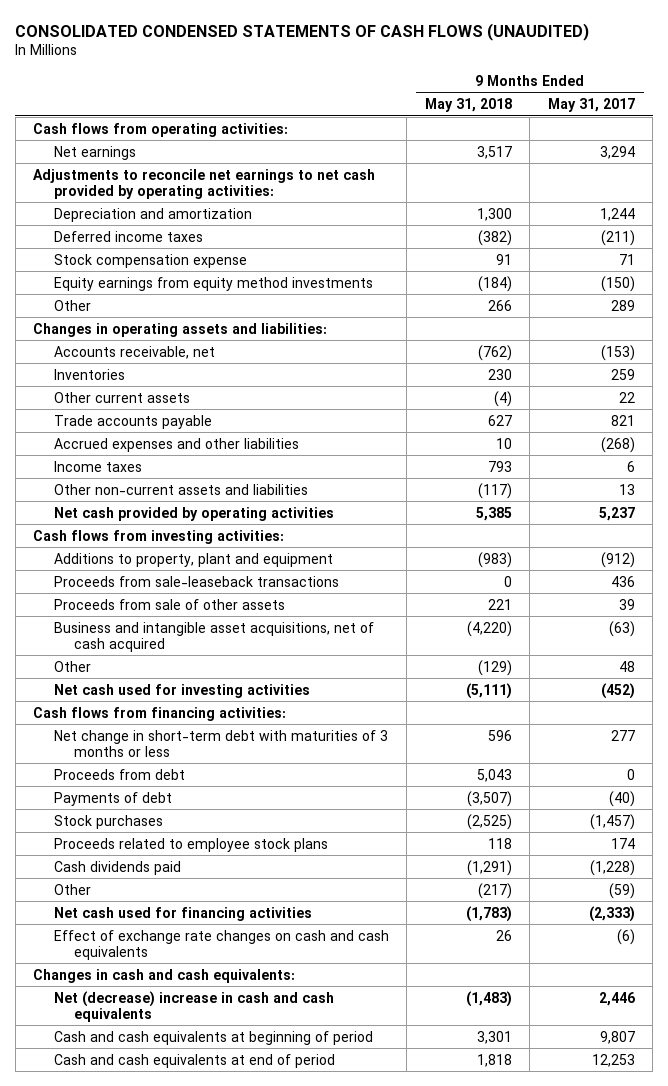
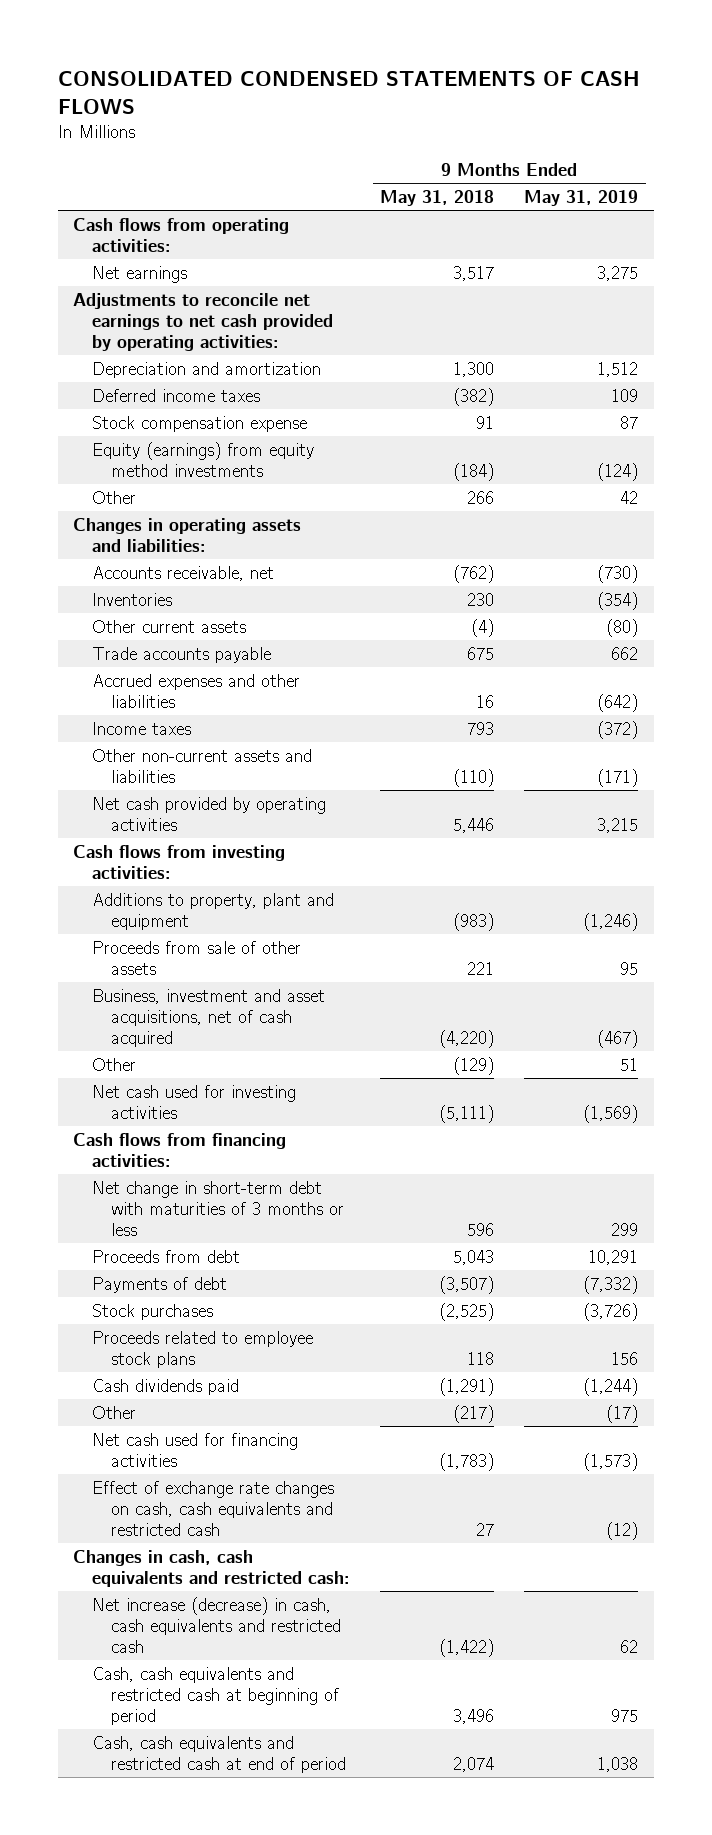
[15,22,590,41] CONSOLIDATED CONDENSED STATEMENTS OF CASH FLOWS (UNAUDITED) -> [57,70,640,114] CONSOLIDATED CONDENSED STATEMENTS OF CASH FLOWS
[547,98,635,113] May 31, 2017 -> none
none -> [524,189,639,206] May 31, 2019
[53,276,373,291] Equity earnings from equity method investments -> [91,441,314,477] Equity (earnings) from equity method investments
[487,414,512,426] 627 -> [467,646,495,660] 675
[495,437,512,449] 10 -> [476,694,495,708] 16
[477,482,512,499] (117) -> [453,768,495,787] (110)
[475,506,512,521] 5,385 -> [453,817,495,833] 5,446
[53,575,339,587] Proceeds from sale-leaseback transactions -> none
[53,621,374,652] Business and intangible asset acquisitions, net of cash acquired -> [91,988,325,1047] Business, investment and asset acquisitions, net of cash acquired
[53,929,389,960] Effect of exchange rate changes on cash and cash equivalents -> [91,1480,334,1536] Effect of exchange rate changes on cash, cash equivalents and restricted cash
[495,929,512,941] 26 -> [476,1522,495,1536] 27
[33,968,296,983] Changes in cash and cash equivalents: -> [73,1549,350,1587] Changes in cash, cash equivalents and restricted cash:
[53,990,334,1022] Net (decrease) increase in cash and cash equivalents -> [91,1596,341,1653] Net increase (decrease) in cash, cash equivalents and restricted cash
[465,990,512,1007] (1,483) -> [439,1638,495,1657] (1,422)
[53,1030,373,1045] Cash and cash equivalents at beginning of period -> [91,1666,339,1725] Cash, cash equivalents and restricted cash at beginning of period
[476,1030,512,1044] 3,301 -> [453,1708,495,1724] 3,496
[53,1053,335,1068] Cash and cash equivalents at end of period -> [91,1735,346,1773] Cash, cash equivalents and restricted cash at end of period
[476,1053,512,1067] 1,818 -> [453,1756,495,1772] 2,074

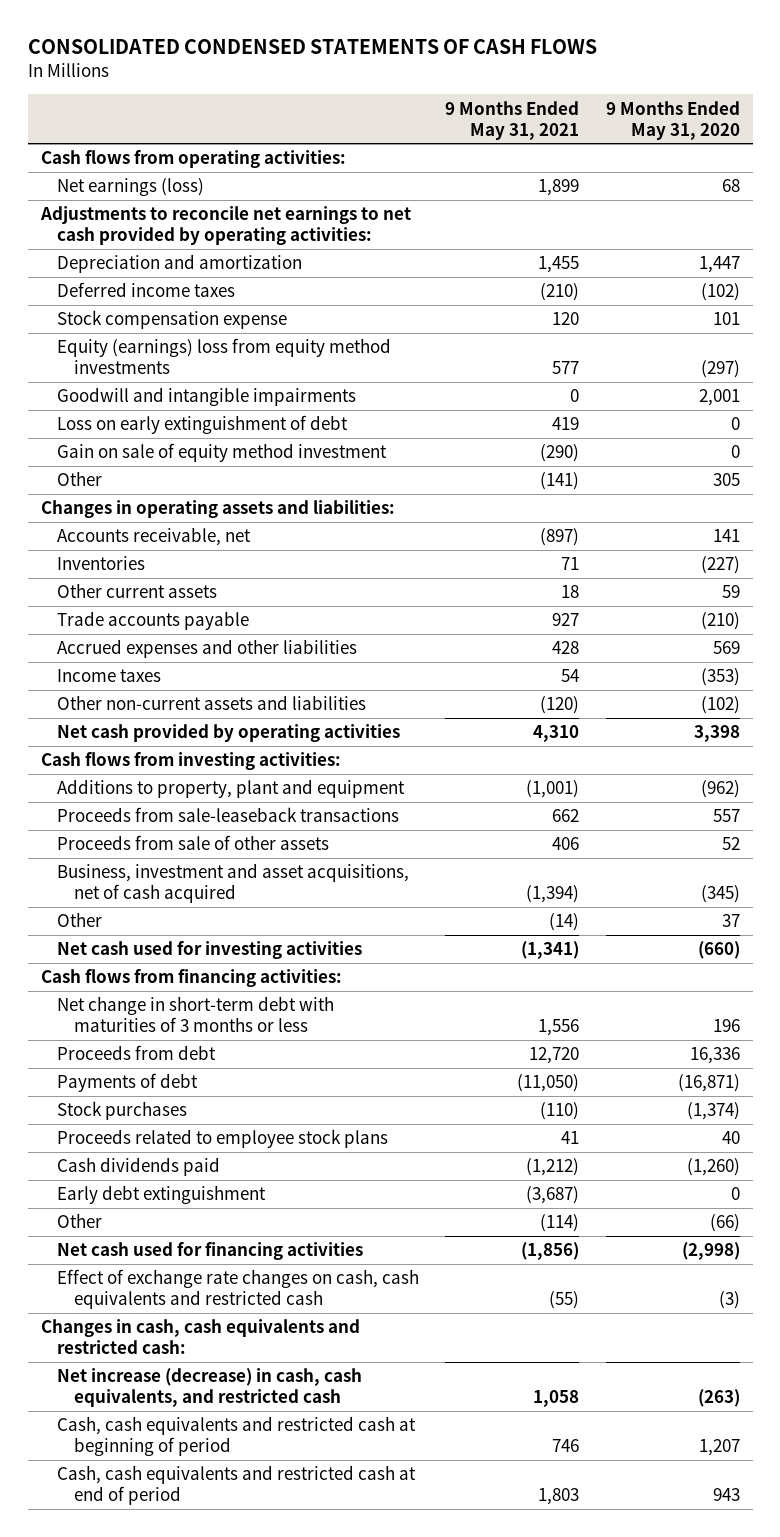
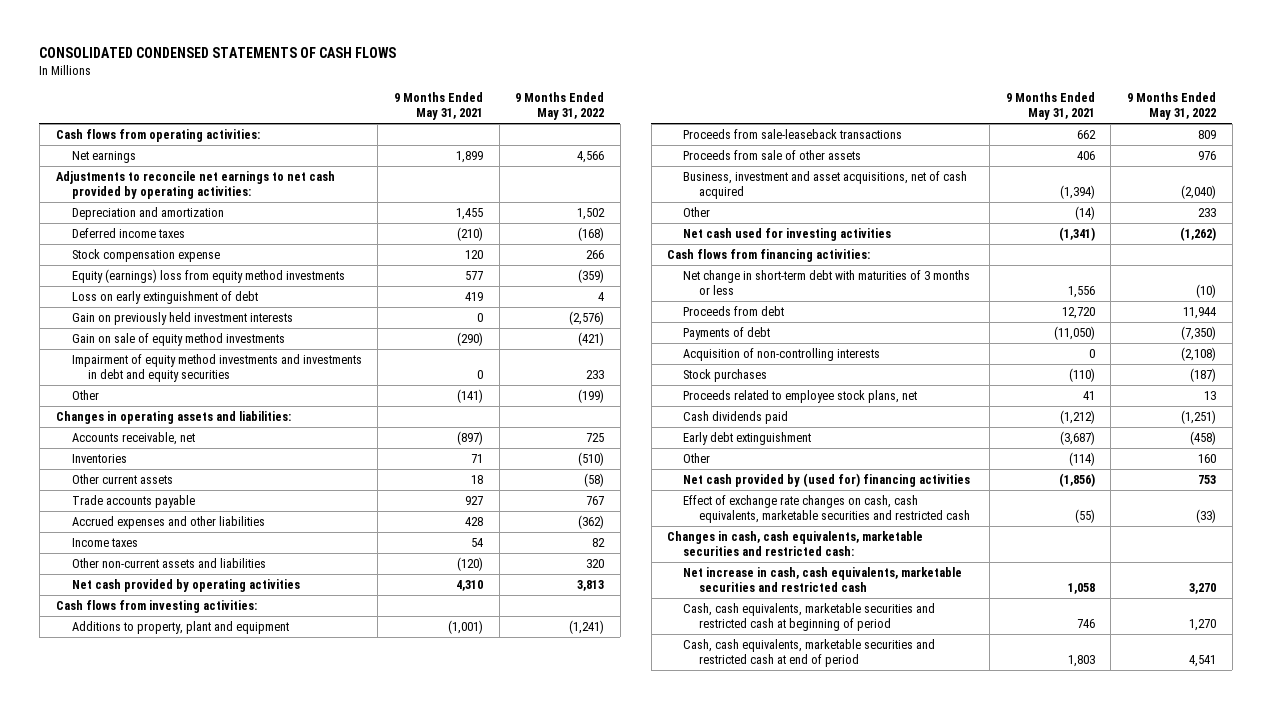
[605,100,740,140] 9 Months Ended May 31, 2020 -> none
none -> [515,92,605,121] 9 Months Ended May 31, 2022
[57,178,205,197] Net earnings (loss) -> [71,150,136,163] Net earnings
[57,387,357,407] Goodwill and intangible impairments -> none
none -> [71,311,293,325] Gain on previously held investment interests
[57,443,388,463] Gain on sale of equity method investment -> [71,332,285,346] Gain on sale of equity method investments
none -> [71,353,362,382] Impairment of equity method investments and investments in debt and equity securities
none -> [683,347,881,361] Acquisition of non-controlling interests
[57,1129,389,1149] Proceeds related to employee stock plans -> [683,389,918,403] Proceeds related to employee stock plans, net
[57,1242,364,1261] Net cash used for financing activities -> [683,472,971,487] Net cash provided by (used for) financing activities
[57,1269,420,1310] Effect of exchange rate changes on cash, cash equivalents and restricted cash -> [683,494,971,523] Effect of exchange rate changes on cash, cash equivalents, marketable securities and restricted cash
[40,1319,360,1355] Changes in cash, cash equivalents and restricted cash: -> [667,530,924,556] Changes in cash, cash equivalents, marketable securities and restricted cash:
[57,1368,363,1408] Net increase (decrease) in cash, cash equivalents, and restricted cash -> [683,566,963,592] Net increase in cash, cash equivalents, marketable securities and restricted cash
[57,1416,417,1457] Cash, cash equivalents and restricted cash at beginning of period -> [683,602,936,631] Cash, cash equivalents, marketable securities and restricted cash at beginning of period
[57,1465,417,1506] Cash, cash equivalents and restricted cash at end of period -> [683,638,936,667] Cash, cash equivalents, marketable securities and restricted cash at end of period

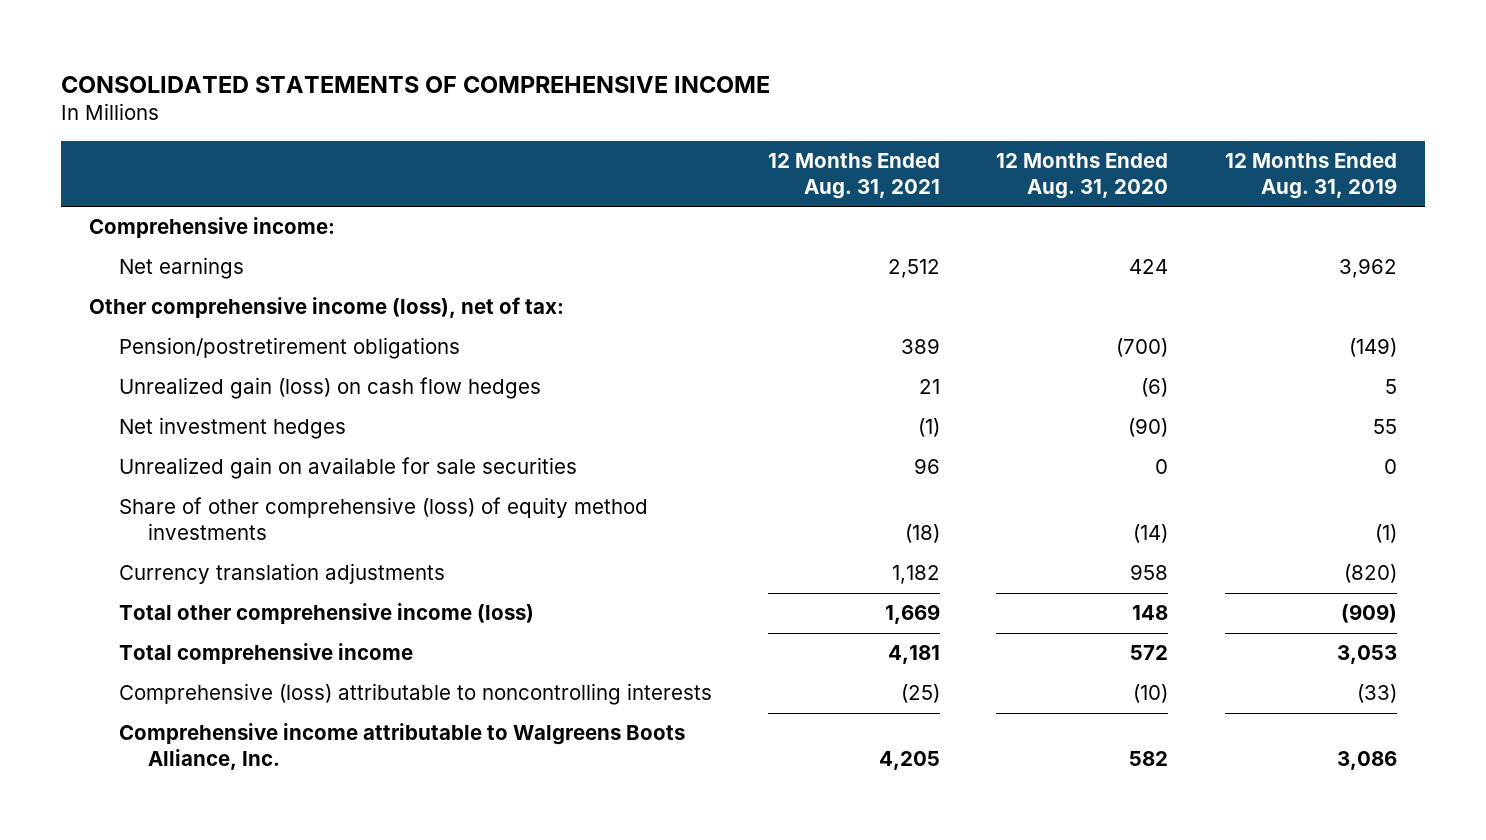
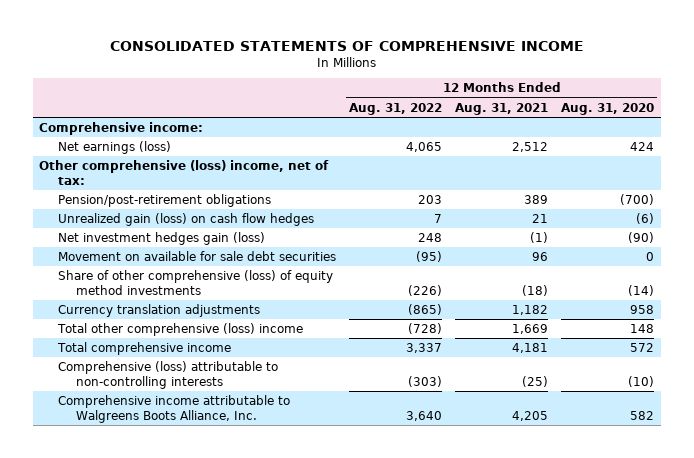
[1224,153,1397,199] 12 Months Ended Aug. 31, 2019 -> none
none -> [348,102,442,115] Aug. 31, 2022
[118,257,244,280] Net earnings -> [57,140,171,154] Net earnings (loss)
[89,297,565,319] Other comprehensive income (loss), net of tax: -> [39,159,330,185] Other comprehensive (loss) income, net of tax:
[118,337,460,360] Pension/postretirement obligations -> [57,193,271,207] Pension/post-retirement obligations
[118,417,346,440] Net investment hedges -> [57,231,265,245] Net investment hedges gain (loss)
[118,457,577,480] Unrealized gain on available for sale securities -> [57,250,336,261] Movement on available for sale debt securities
[118,603,534,625] Total other comprehensive income (loss) -> [56,322,303,336] Total other comprehensive (loss) income
[118,683,712,706] Comprehensive (loss) attributable to noncontrolling interests -> [57,360,278,389] Comprehensive (loss) attributable to non-controlling interests

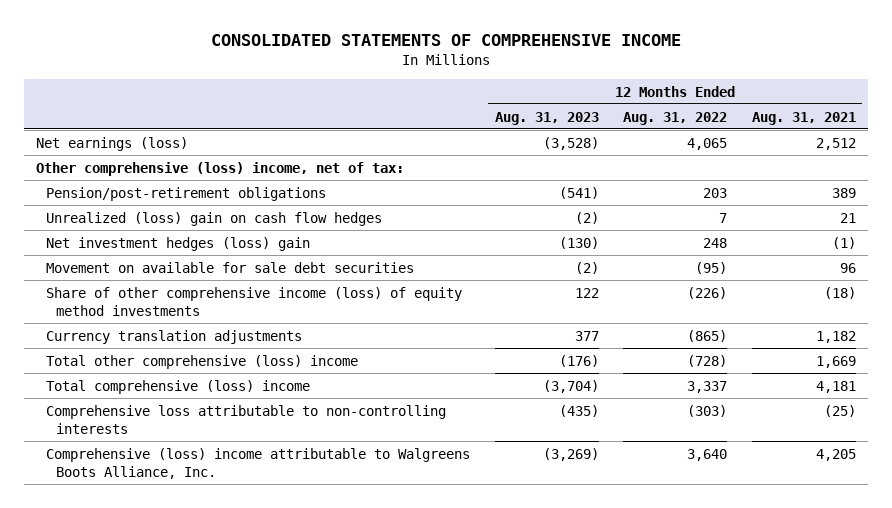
[561,102,655,115] Aug. 31, 2020 -> none
none -> [494,111,599,125] Aug. 31, 2023
[39,121,204,135] Comprehensive income: -> none
[57,212,314,226] Unrealized gain (loss) on cash flow hedges -> [46,211,383,226] Unrealized (loss) gain on cash flow hedges
[57,231,265,245] Net investment hedges gain (loss) -> [46,236,311,251] Net investment hedges (loss) gain
[57,269,333,295] Share of other comprehensive (loss) of equity method investments -> [46,286,463,316] Share of other comprehensive income (loss) of equity method investments
[56,341,231,355] Total comprehensive income -> [46,379,311,394] Total comprehensive (loss) income
[57,360,278,389] Comprehensive (loss) attributable to non-controlling interests -> [46,404,447,434] Comprehensive loss attributable to non-controlling interests
[57,394,290,423] Comprehensive income attributable to Walgreens Boots Alliance, Inc. -> [46,447,471,479] Comprehensive (loss) income attributable to Walgreens Boots Alliance, Inc.

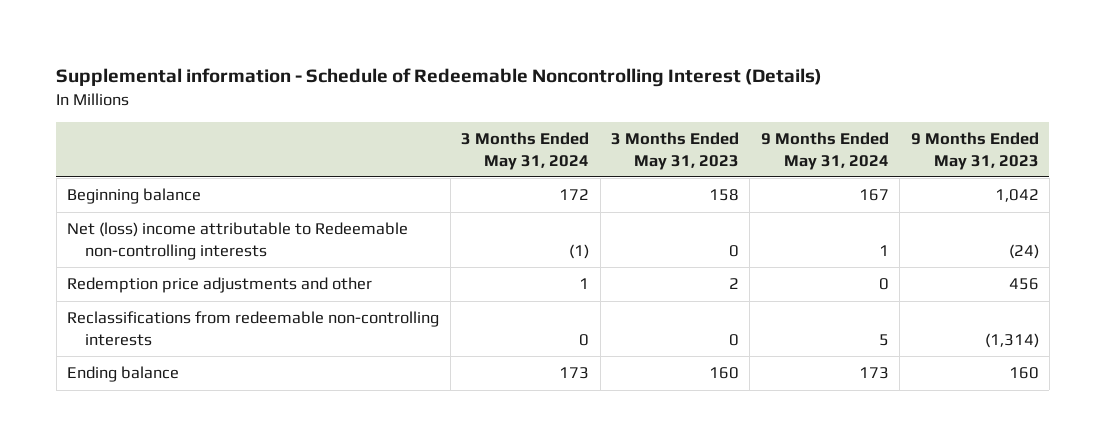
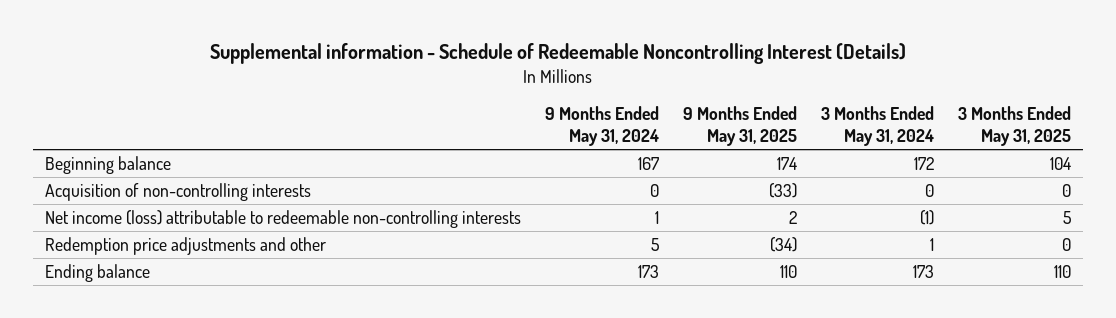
[610,131,739,170] 3 Months Ended May 31, 2023 -> none
[910,131,1039,170] 9 Months Ended May 31, 2023 -> none
none -> [682,105,797,146] 9 Months Ended May 31, 2025
none -> [958,105,1072,146] 3 Months Ended May 31, 2025
[67,311,440,346] Reclassifications from redeemable non-controlling interests -> none
none -> [44,182,311,201] Acquisition of non-controlling interests
[67,222,409,260] Net (loss) income attributable to Redeemable non-controlling interests -> [44,209,521,228] Net income (loss) attributable to redeemable non-controlling interests
[878,278,889,291] 0 -> [650,237,659,251] 5

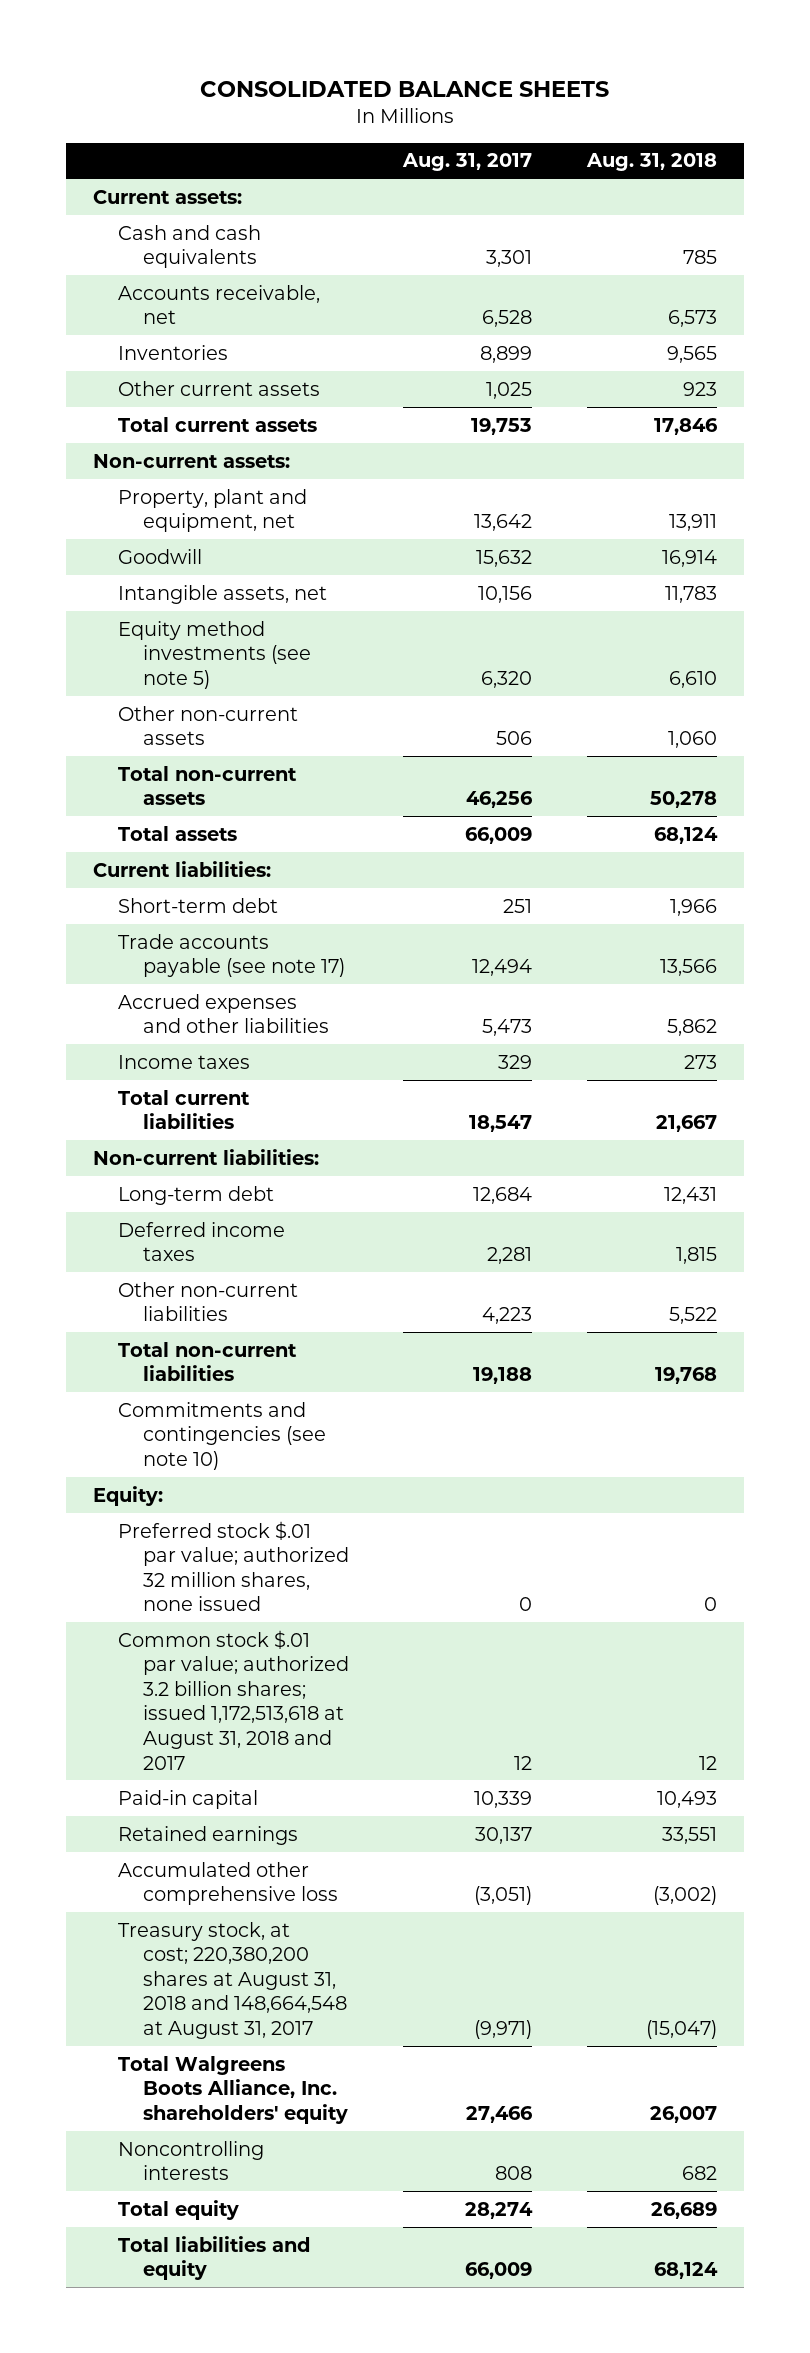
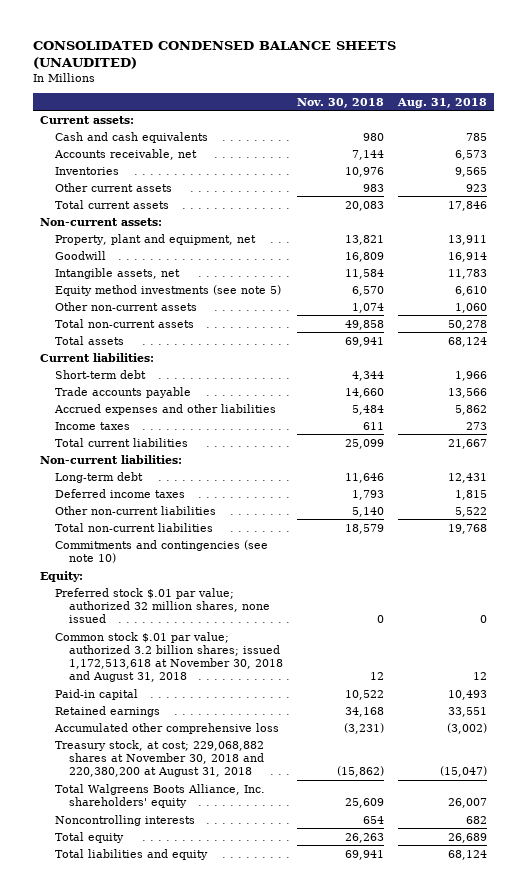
[200,80,610,97] CONSOLIDATED BALANCE SHEETS -> [33,41,397,70] CONSOLIDATED CONDENSED BALANCE SHEETS (UNAUDITED)
[402,153,533,172] Aug. 31, 2017 -> none
none -> [297,97,385,108] Nov. 30, 2018
[117,933,345,978] Trade accounts payable (see note 17) -> [54,386,191,398] Trade accounts payable
[117,1629,349,1770] Common stock $.01 par value; authorized 3.2 billion shares; issued 1,172,513,618 at August 31, 2018 and 2017 -> [54,631,284,683] Common stock $.01 par value; authorized 3.2 billion shares; issued 1,172,513,618 at November 30, 2018 and August 31, 2018
[117,1921,347,2040] Treasury stock, at cost; 220,380,200 shares at August 31, 2018 and 148,664,548 at August 31, 2017 -> [54,739,265,778] Treasury stock, at cost; 229,068,882 shares at November 30, 2018 and 220,380,200 at August 31, 2018

